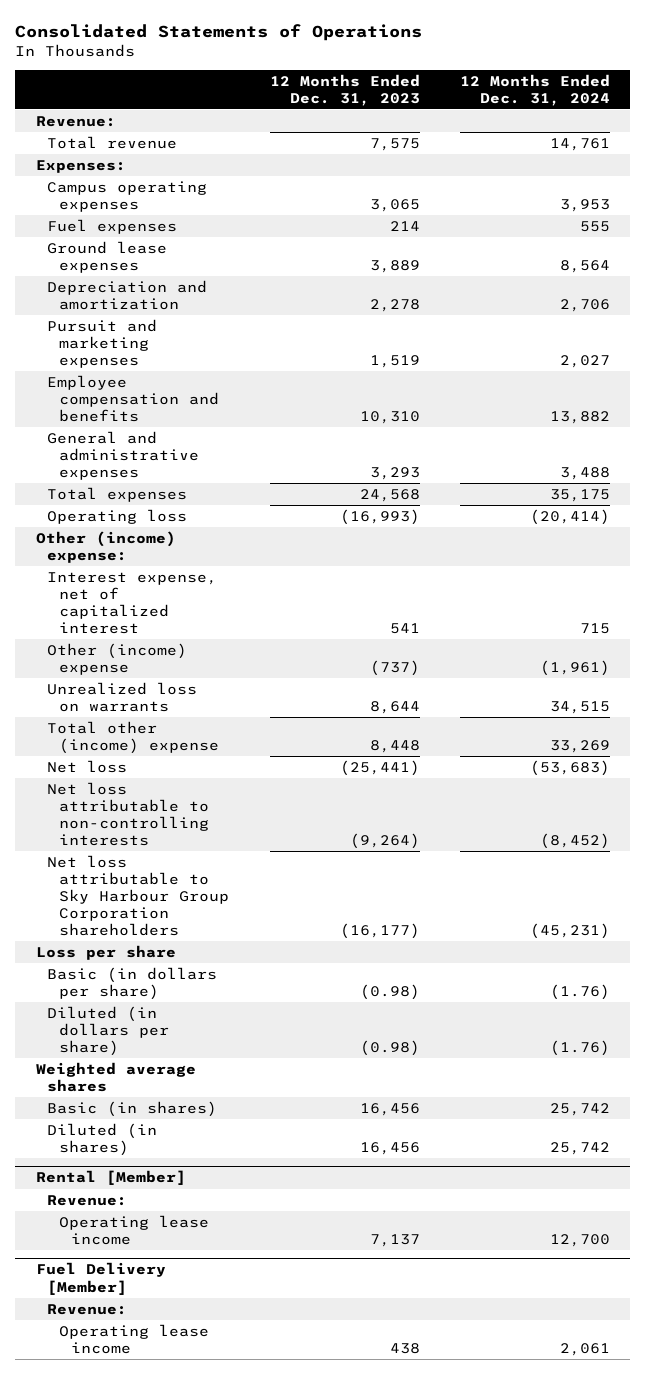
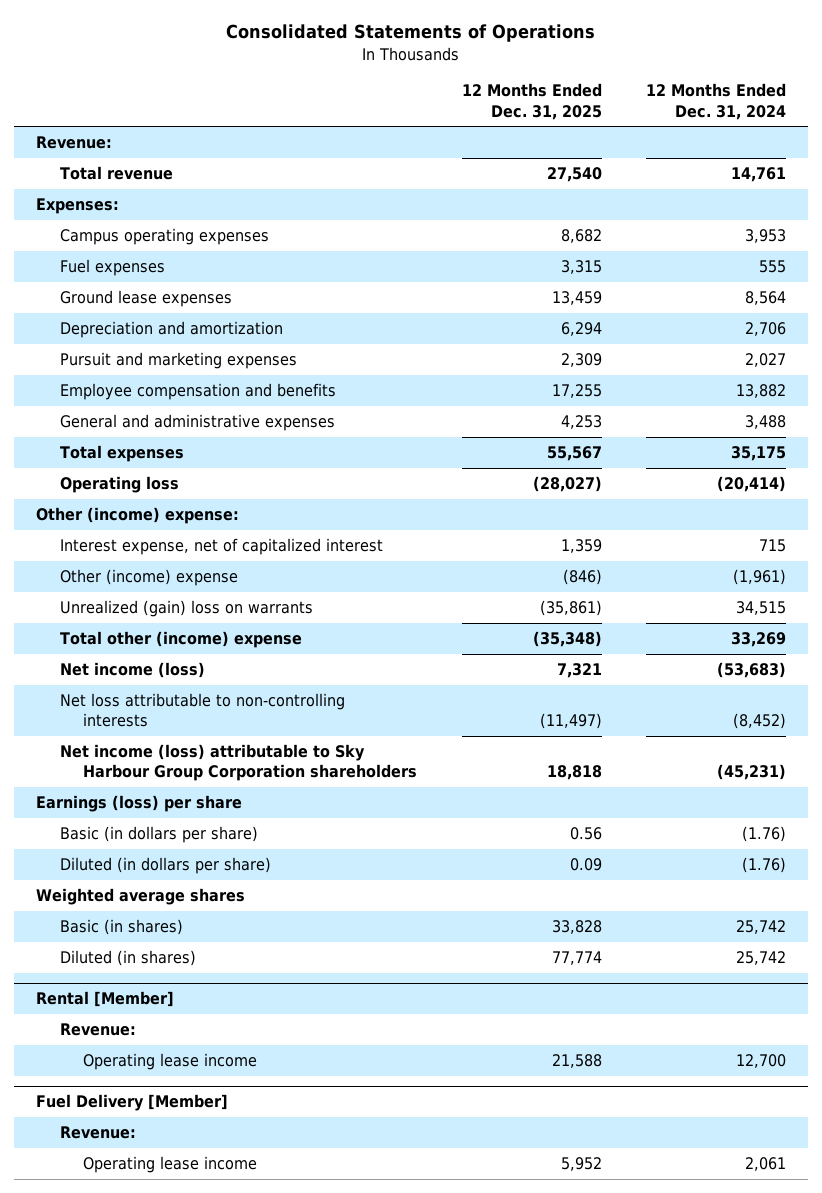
[269,73,420,106] 12 Months Ended Dec. 31, 2023 -> none
none -> [461,83,602,120] 12 Months Ended Dec. 31, 2025
[47,681,198,712] Unrealized loss on warrants -> [59,600,313,618] Unrealized (gain) loss on warrants
[47,759,128,773] Net loss -> [59,662,205,679] Net income (loss)
[47,854,230,937] Net loss attributable to Sky Harbour Group Corporation shareholders -> [59,744,418,782] Net income (loss) attributable to Sky Harbour Group Corporation shareholders
[35,944,176,960] Loss per share -> [35,795,242,813] Earnings (loss) per share

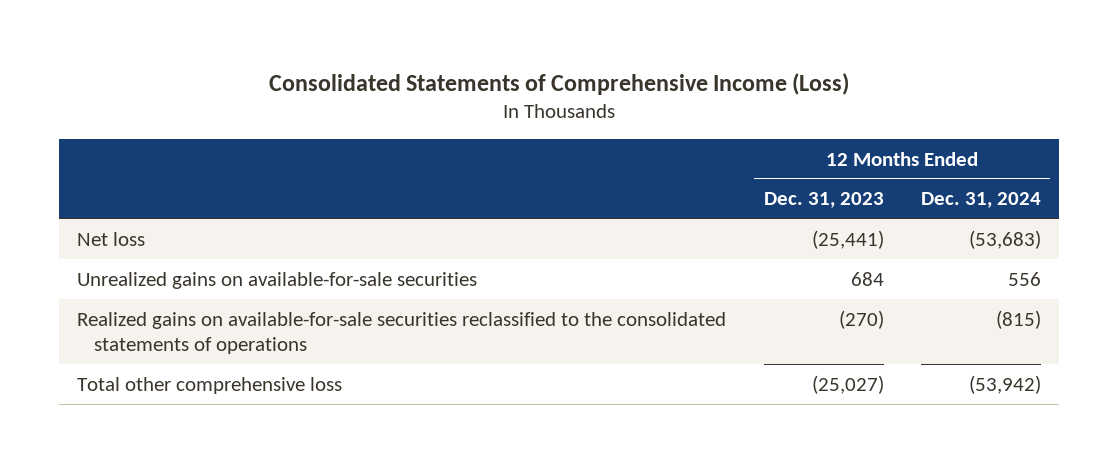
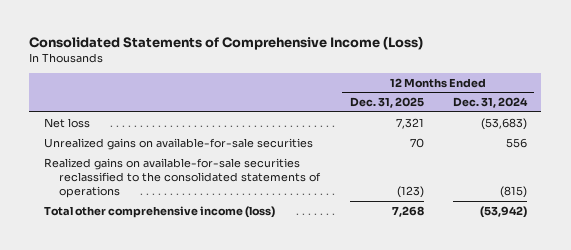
[763,192,884,209] Dec. 31, 2023 -> none
none -> [349,97,424,109] Dec. 31, 2025
[77,376,343,394] Total other comprehensive loss -> [43,205,275,218] Total other comprehensive income (loss)

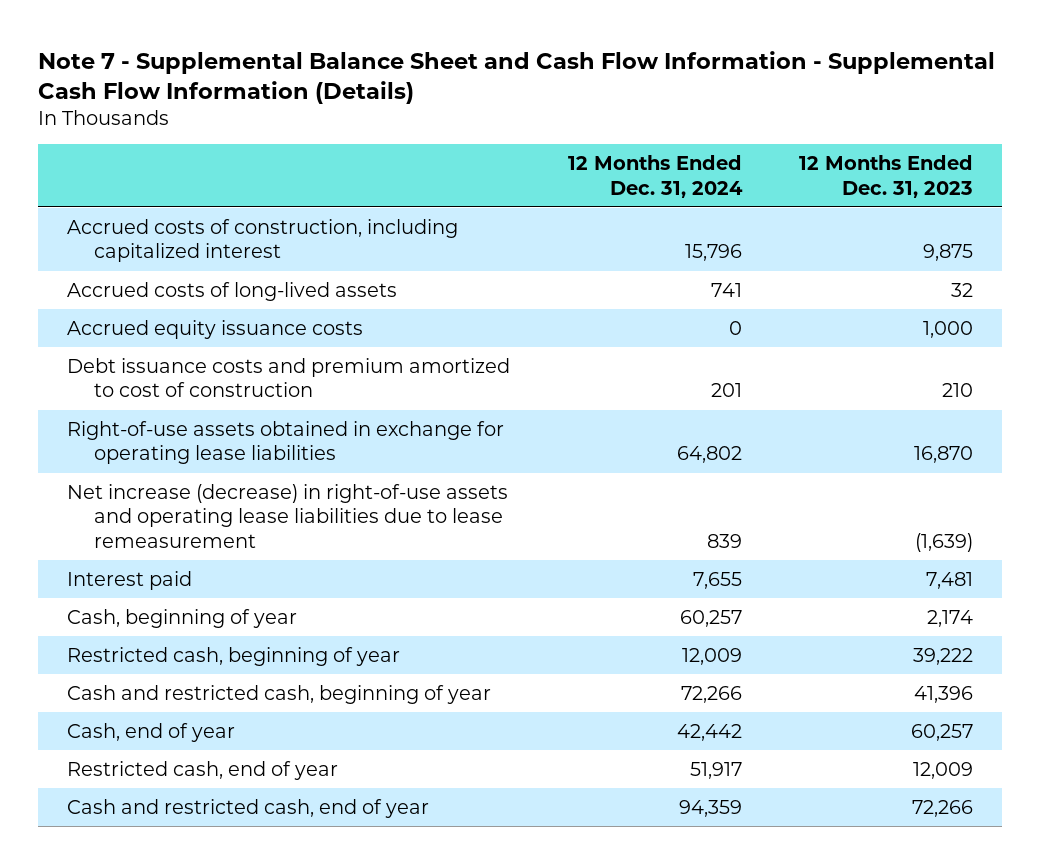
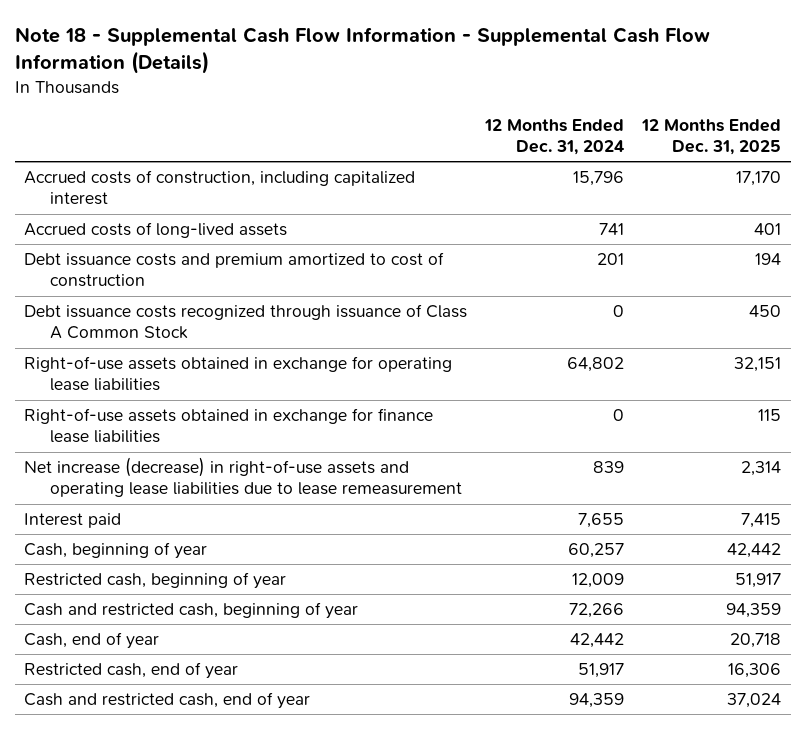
[38,50,996,104] Note 7 - Supplemental Balance Sheet and Cash Flow Information - Supplemental Cash Flow Information (Details) -> [15,27,711,75] Note 18 - Supplemental Cash Flow Information - Supplemental Cash Flow Information (Details)
[799,155,974,198] 12 Months Ended Dec. 31, 2023 -> none
none -> [641,118,782,156] 12 Months Ended Dec. 31, 2025
[67,319,364,339] Accrued equity issuance costs -> none
none -> [24,303,468,340] Debt issuance costs recognized through issuance of Class A Common Stock
none -> [24,407,434,444] Right-of-use assets obtained in exchange for finance lease liabilities

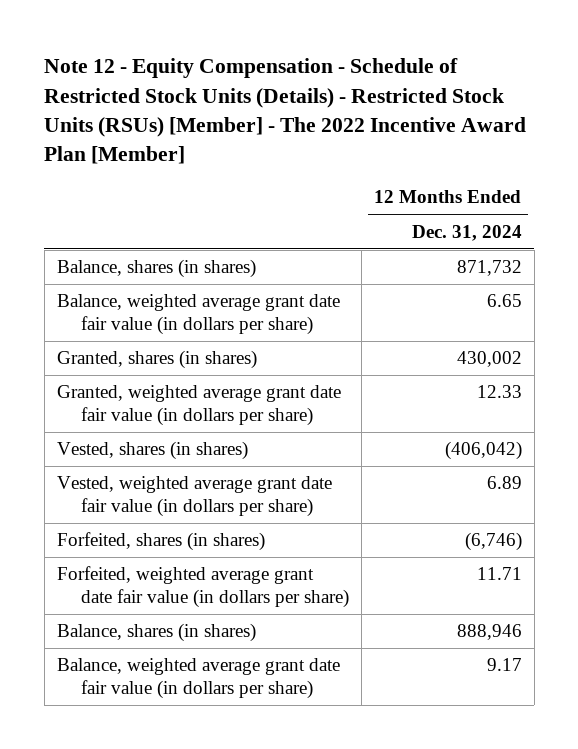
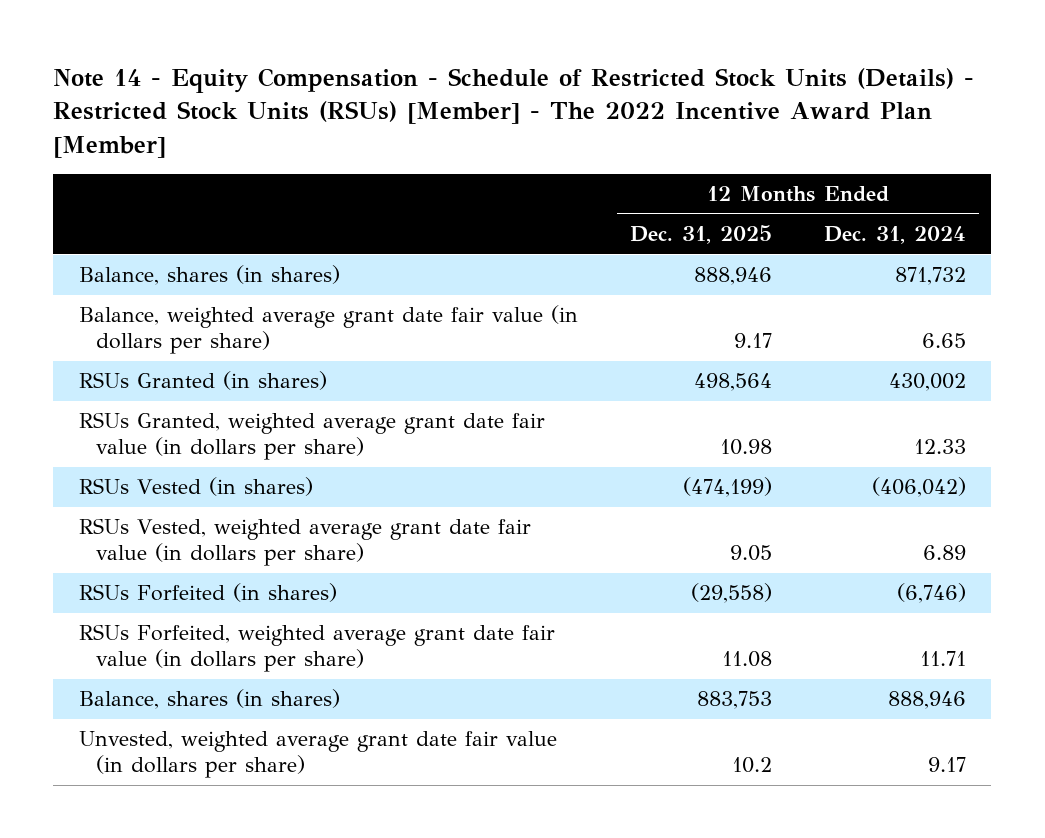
[44,58,527,165] Note 12 - Equity Compensation - Schedule of Restricted Stock Units (Details) - Restricted Stock Units (RSUs) [Member] - The 2022 Incentive Award Plan [Member] -> [53,68,975,158] Note 14 - Equity Compensation - Schedule of Restricted Stock Units (Details) - Restricted Stock Units (RSUs) [Member] - The 2022 Incentive Award Plan [Member]
none -> [629,225,772,245] Dec. 31, 2025
[56,350,257,370] Granted, shares (in shares) -> [79,371,328,391] RSUs Granted (in shares)
[56,385,341,426] Granted, weighted average grant date fair value (in dollars per share) -> [79,412,546,460] RSUs Granted, weighted average grant date fair value (in dollars per share)
[56,441,248,461] Vested, shares (in shares) -> [79,477,314,497] RSUs Vested (in shares)
[56,476,332,517] Vested, weighted average grant date fair value (in dollars per share) -> [79,518,532,566] RSUs Vested, weighted average grant date fair value (in dollars per share)
[56,532,265,552] Forfeited, shares (in shares) -> [79,583,338,603] RSUs Forfeited (in shares)
[56,566,349,608] Forfeited, weighted average grant date fair value (in dollars per share) -> [79,624,556,672] RSUs Forfeited, weighted average grant date fair value (in dollars per share)
[56,658,340,699] Balance, weighted average grant date fair value (in dollars per share) -> [79,731,558,778] Unvested, weighted average grant date fair value (in dollars per share)

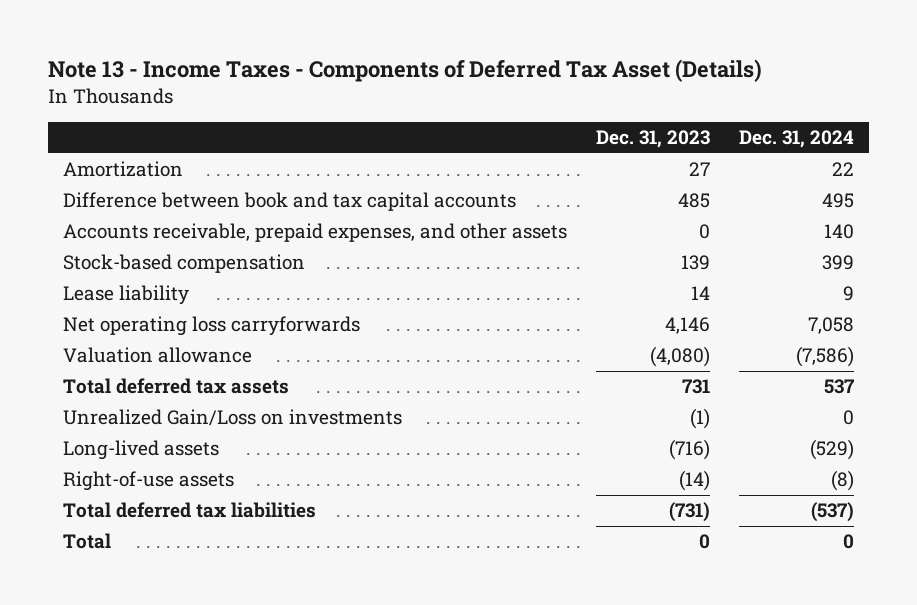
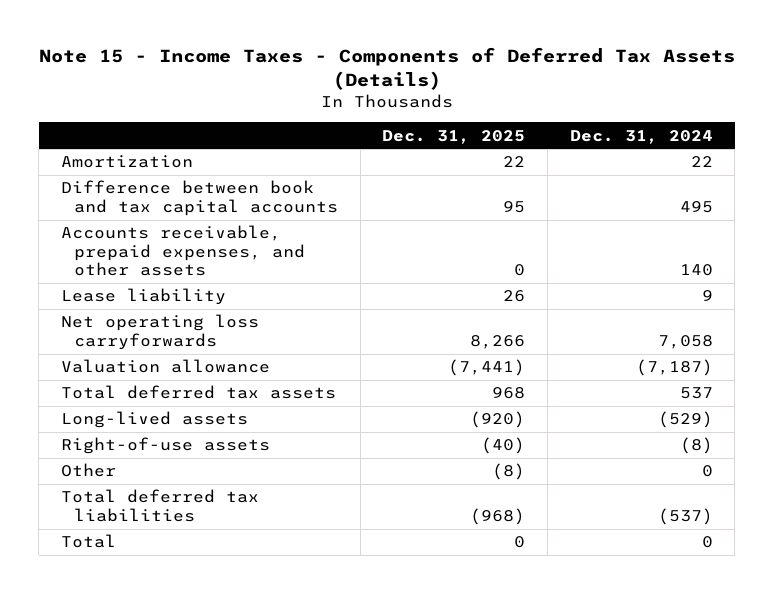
[47,59,762,83] Note 13 - Income Taxes - Components of Deferred Tax Asset (Details) -> [38,47,735,91] Note 15 - Income Taxes - Components of Deferred Tax Assets (Details)
[595,130,710,149] Dec. 31, 2023 -> none
none -> [382,129,526,144] Dec. 31, 2025
[62,254,305,274] Stock-based compensation -> none
[796,346,855,368] (7,586) -> [635,359,713,377] (7,187)
[62,409,402,427] Unrealized Gain/Loss on investments -> none
none -> [60,463,116,478] Other

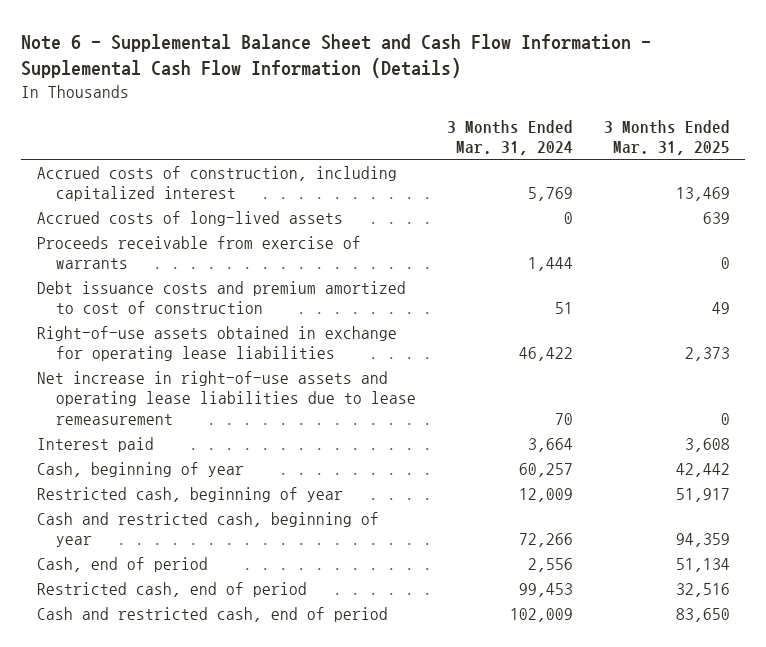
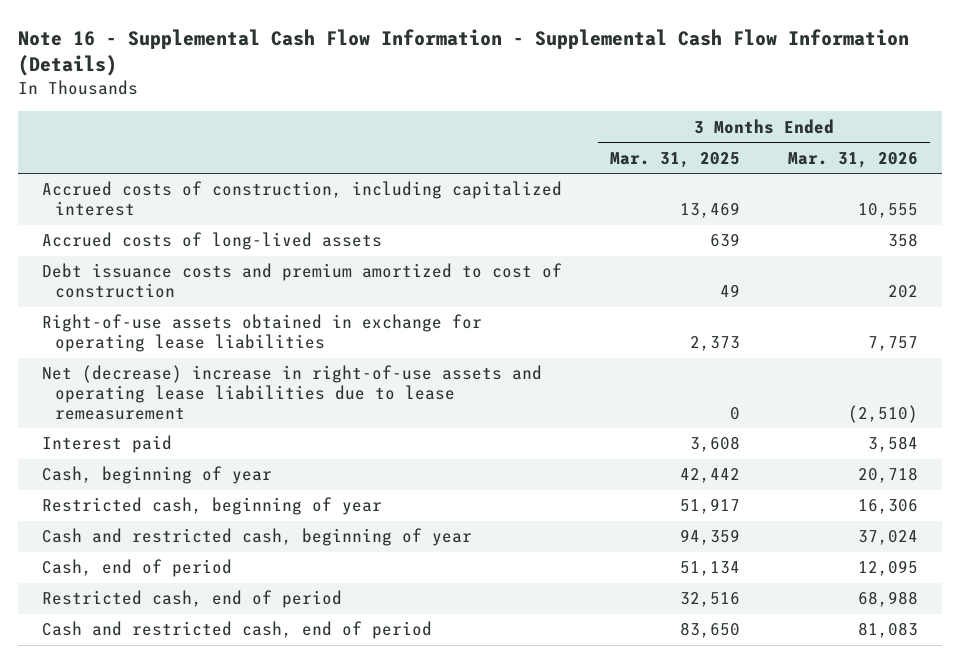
[21,33,652,79] Note 6 - Supplemental Balance Sheet and Cash Flow Information - Supplemental Cash Flow Information (Details) -> [18,28,910,77] Note 16 - Supplemental Cash Flow Information - Supplemental Cash Flow Information (Details)
[446,119,573,156] 3 Months Ended Mar. 31, 2024 -> none
none -> [787,151,918,168] Mar. 31, 2026
[36,235,361,270] Proceeds receivable from exercise of warrants -> none
[36,370,417,425] Net increase in right-of-use assets and operating lease liabilities due to lease remeasurement -> [42,365,543,420] Net (decrease) increase in right-of-use assets and operating lease liabilities due to lease remeasurement

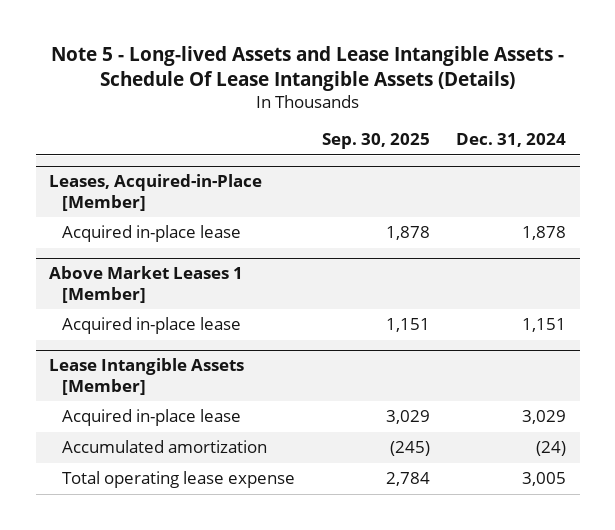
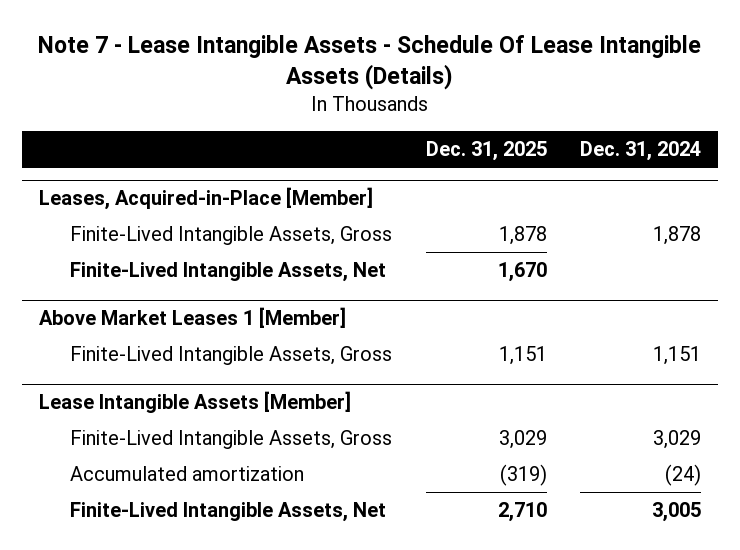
[50,45,564,92] Note 5 - Long-lived Assets and Lease Intangible Assets - Schedule Of Lease Intangible Assets (Details) -> [37,35,701,91] Note 7 - Lease Intangible Assets - Schedule Of Lease Intangible Assets (Details)
[321,133,430,150] Sep. 30, 2025 -> none
none -> [425,141,547,162] Dec. 31, 2025
[62,225,242,243] Acquired in-place lease -> [70,226,393,246] Finite-Lived Intangible Assets, Gross
none -> [70,262,387,283] Finite-Lived Intangible Assets, Net
[62,317,242,335] Acquired in-place lease -> [70,346,393,366] Finite-Lived Intangible Assets, Gross
[62,409,242,427] Acquired in-place lease -> [70,430,393,450] Finite-Lived Intangible Assets, Gross
[62,471,296,489] Total operating lease expense -> [70,502,387,523] Finite-Lived Intangible Assets, Net

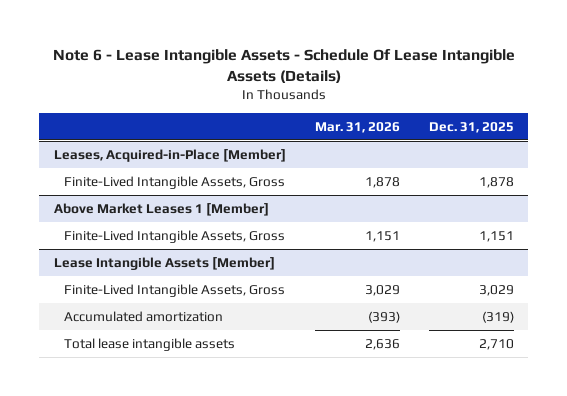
[37,35,701,91] Note 7 - Lease Intangible Assets - Schedule Of Lease Intangible Assets (Details) -> [52,49,515,84] Note 6 - Lease Intangible Assets - Schedule Of Lease Intangible Assets (Details)
[580,141,702,162] Dec. 31, 2024 -> none
none -> [314,121,400,133] Mar. 31, 2026
[70,262,387,283] Finite-Lived Intangible Assets, Net -> none
[70,502,387,523] Finite-Lived Intangible Assets, Net -> [64,337,236,351] Total lease intangible assets

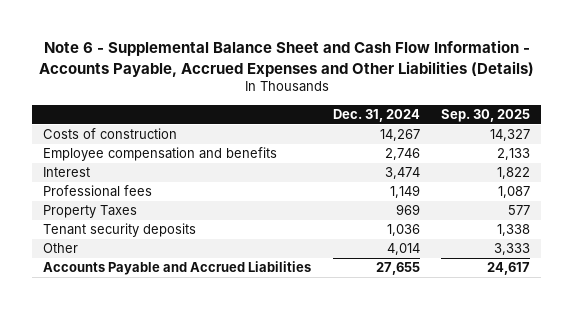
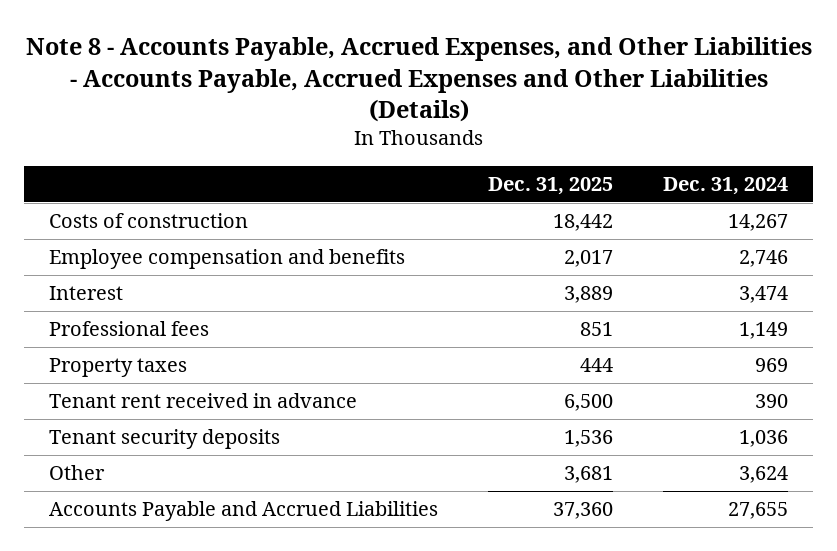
[38,39,534,77] Note 6 - Supplemental Balance Sheet and Cash Flow Information - Accounts Payable, Accrued Expenses and Other Liabilities (Details) -> [25,37,812,123] Note 8 - Accounts Payable, Accrued Expenses, and Other Liabilities - Accounts Payable, Accrued Expenses and Other Liabilities (Details)
[441,109,531,123] Sep. 30, 2025 -> none
none -> [488,176,614,195] Dec. 31, 2025
[43,205,138,219] Property Taxes -> [48,358,187,378] Property taxes
none -> [48,393,357,409] Tenant rent received in advance
[386,243,420,256] 4,014 -> [739,466,789,484] 3,624

